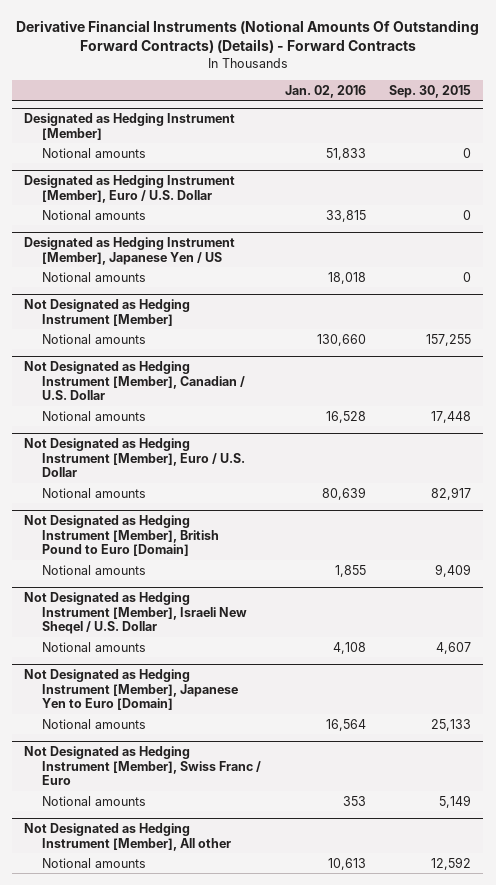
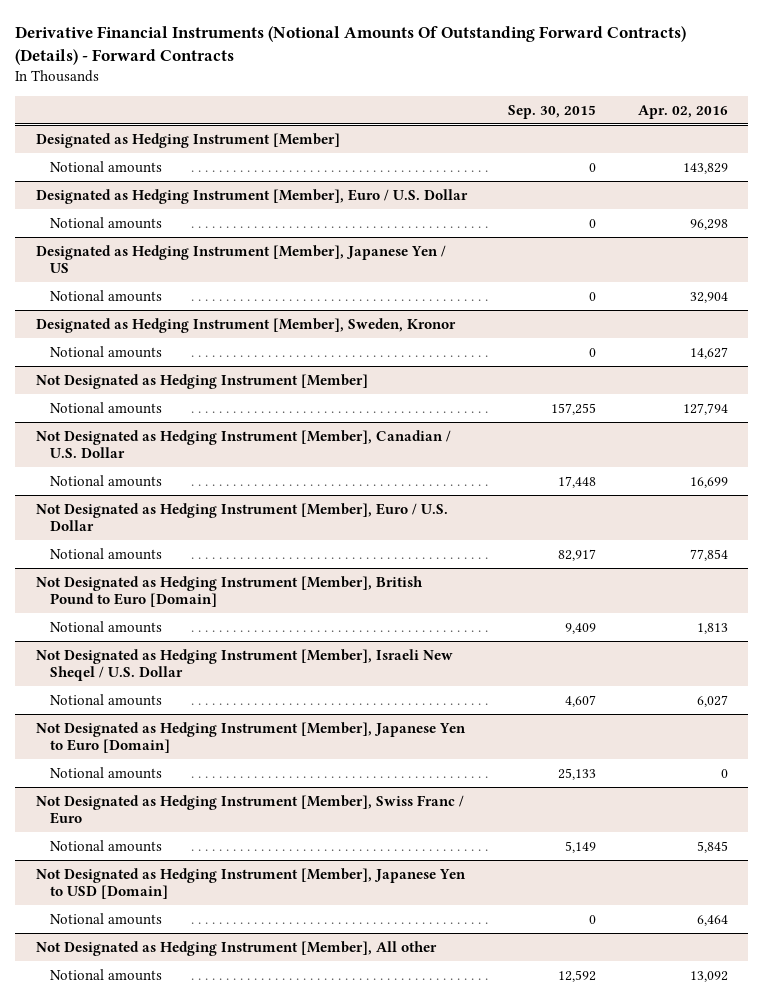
[284,84,366,98] Jan. 02, 2016 -> none
none -> [637,104,728,119] Apr. 02, 2016
none -> [36,317,457,333] Designated as Hedging Instrument [Member], Sweden, Kronor
none -> [50,345,163,358] Notional amounts
none -> [36,867,467,899] Not Designated as Hedging Instrument [Member], Japanese Yen to USD [Domain]
none -> [50,912,163,925] Notional amounts

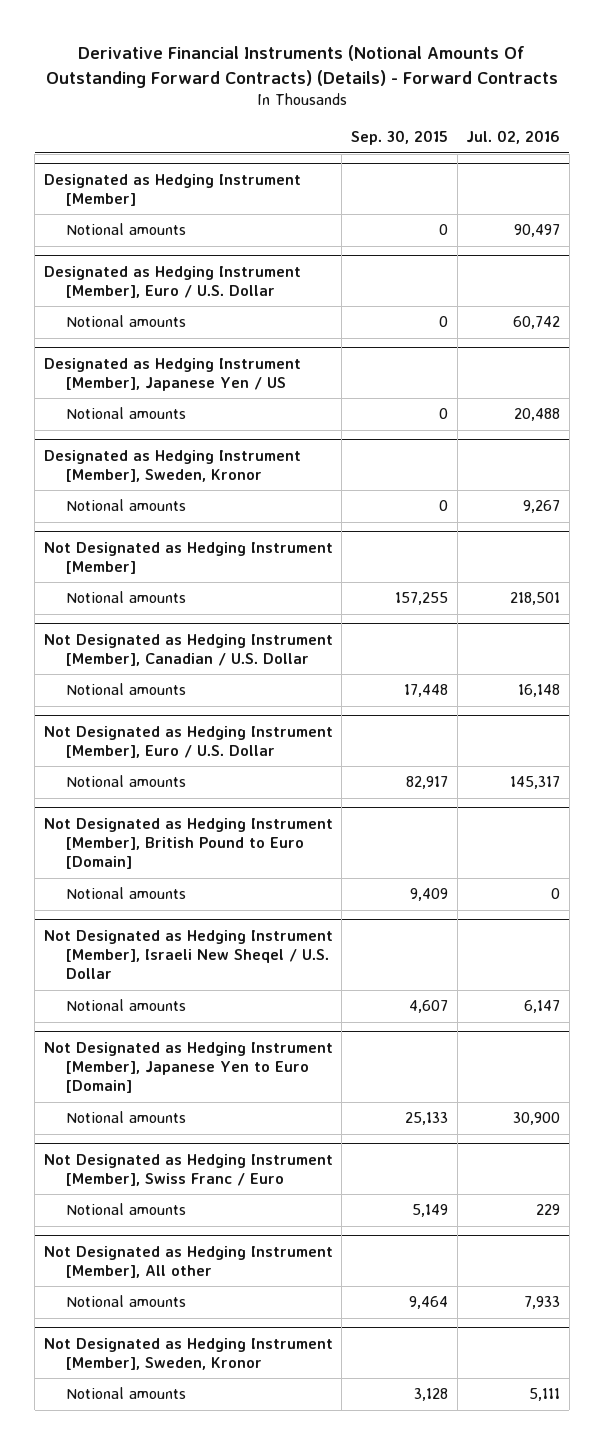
[637,104,728,119] Apr. 02, 2016 -> none
none -> [466,130,561,145] Jul. 02, 2016
[36,867,467,899] Not Designated as Hedging Instrument [Member], Japanese Yen to USD [Domain] -> none
[50,912,163,925] Notional amounts -> none
[558,969,597,982] 12,592 -> [409,1296,449,1310] 9,464
none -> [43,1337,333,1370] Not Designated as Hedging Instrument [Member], Sweden, Kronor
none -> [66,1387,187,1400] Notional amounts

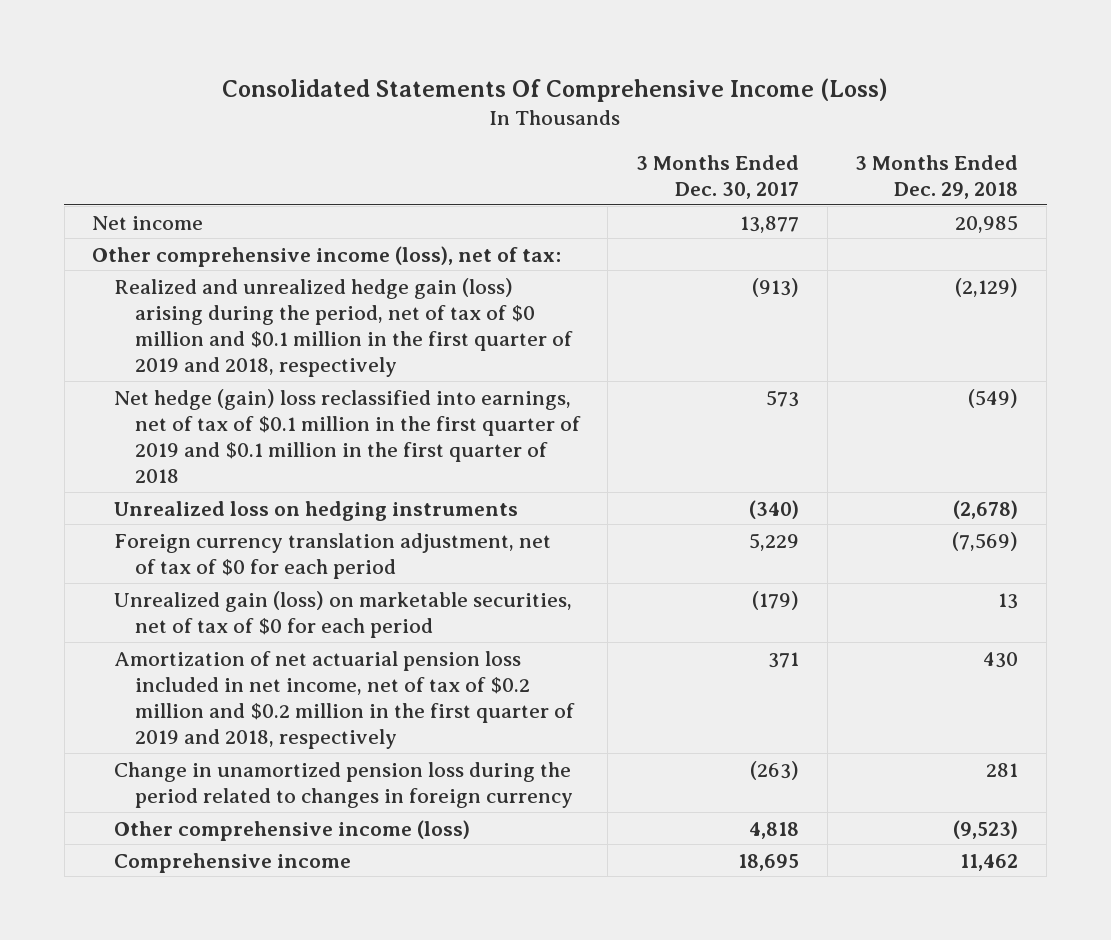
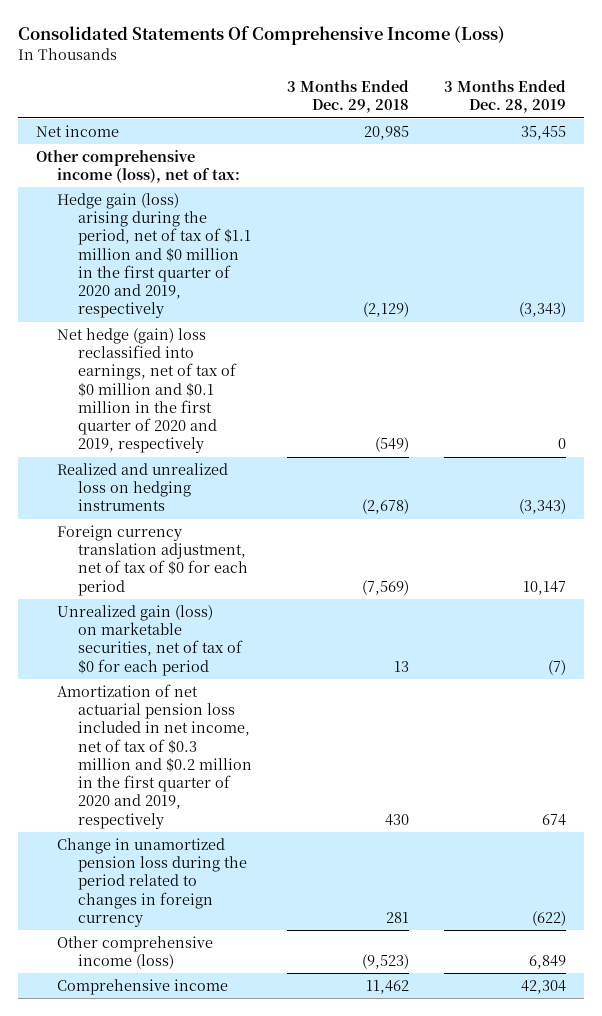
[636,154,800,199] 3 Months Ended Dec. 30, 2017 -> none
none -> [444,80,567,114] 3 Months Ended Dec. 28, 2019
[113,277,573,377] Realized and unrealized hedge gain (loss) arising during the period, net of tax of $0 million and $0.1 million in the first quarter of 2019 and 2018, respectively -> [56,192,251,319] Hedge gain (loss) arising during the period, net of tax of $1.1 million and $0 million in the first quarter of 2020 and 2019, respectively
[113,388,581,483] Net hedge (gain) loss reclassified into earnings, net of tax of $0.1 million in the first quarter of 2019 and $0.1 million in the first quarter of 2018 -> [56,327,237,454] Net hedge (gain) loss reclassified into earnings, net of tax of $0 million and $0.1 million in the first quarter of 2020 and 2019, respectively
[113,500,518,521] Unrealized loss on hedging instruments -> [56,462,228,512] Realized and unrealized loss on hedging instruments
[113,650,575,749] Amortization of net actuarial pension loss included in net income, net of tax of $0.2 million and $0.2 million in the first quarter of 2019 and 2018, respectively -> [56,683,252,829] Amortization of net actuarial pension loss included in net income, net of tax of $0.3 million and $0.2 million in the first quarter of 2020 and 2019, respectively

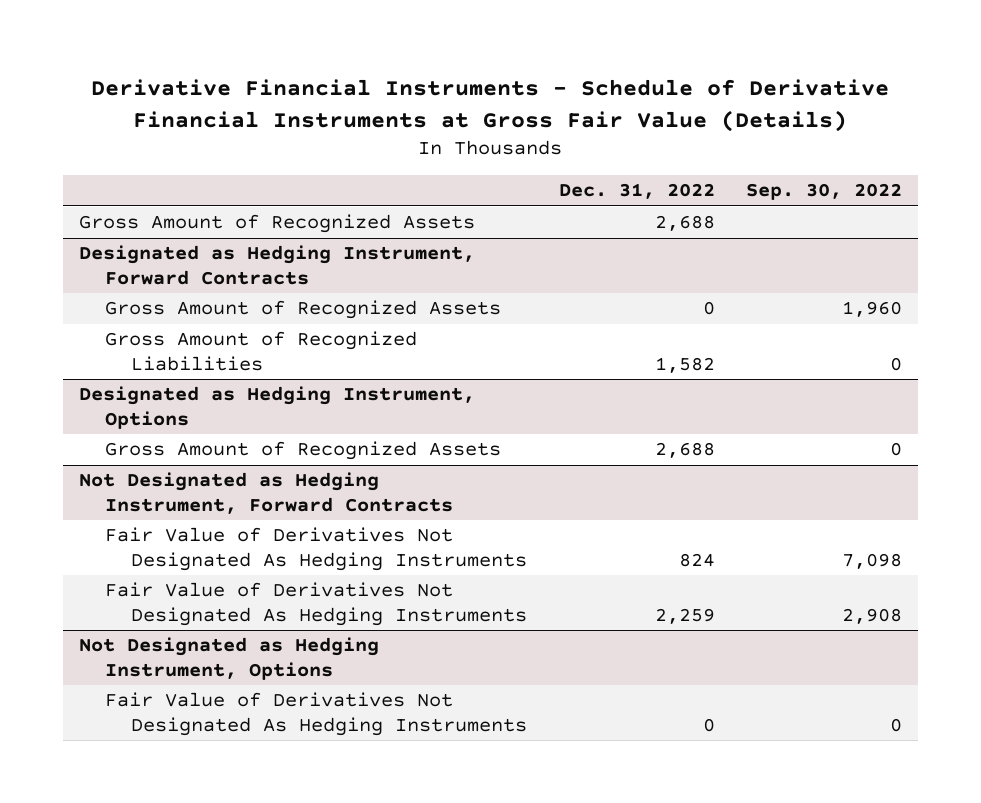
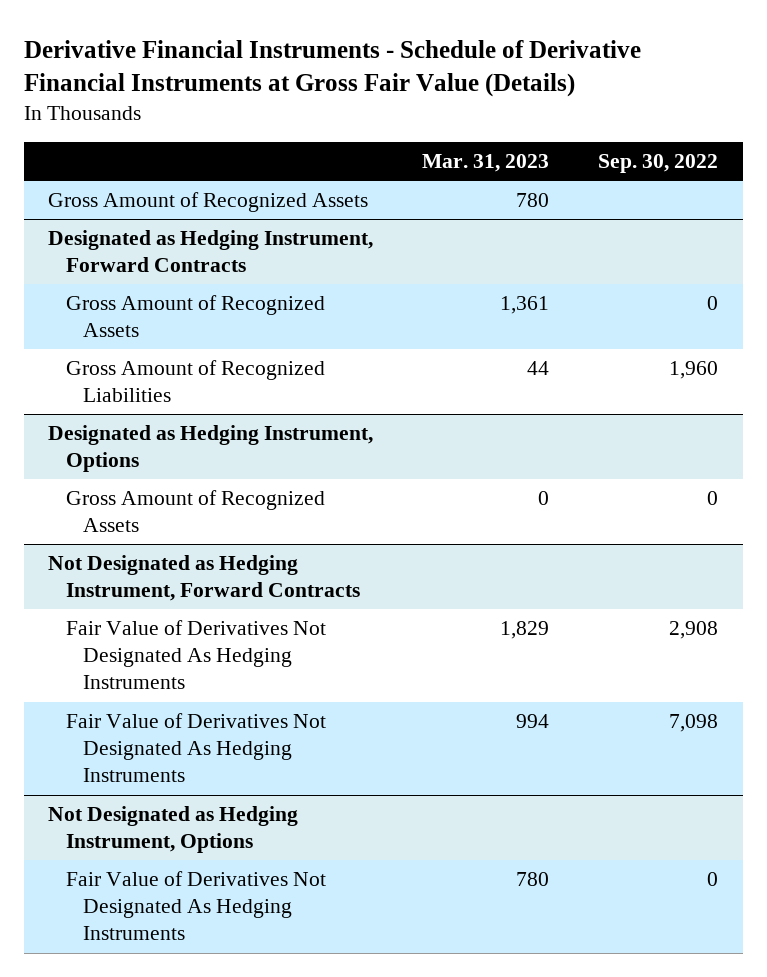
[558,183,715,200] Dec. 31, 2022 -> none
none -> [422,154,550,173] Mar. 31, 2023
[842,301,903,318] 1,960 -> [707,296,719,311] 0
[890,356,903,371] 0 -> [669,361,719,380] 1,960
[105,527,528,571] Fair Value of Derivatives Not Designated As Hedging Instruments -> [65,713,326,783] Fair Value of Derivatives Not Designated As Hedging Instruments

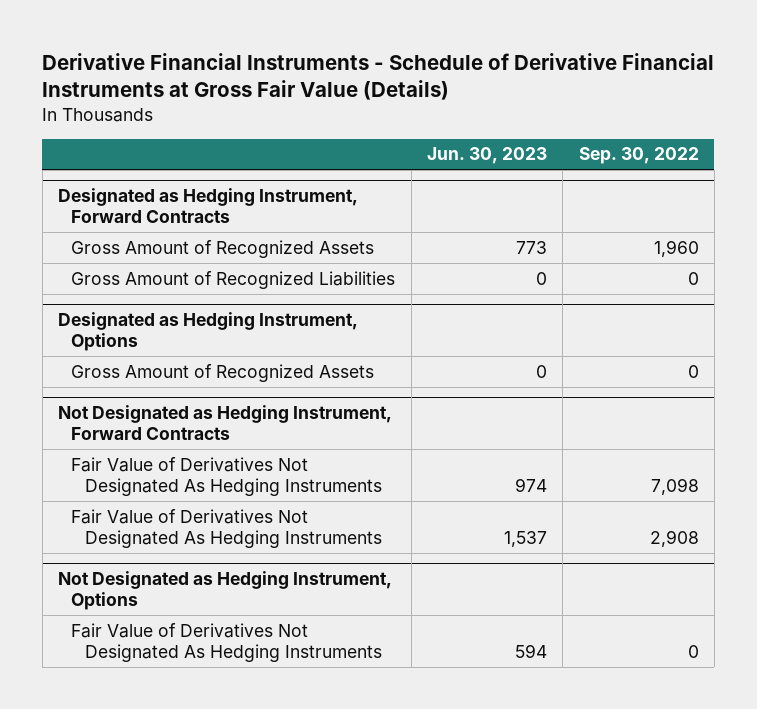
[422,154,550,173] Mar. 31, 2023 -> none
none -> [426,147,547,165] Jun. 30, 2023
[48,192,369,213] Gross Amount of Recognized Assets -> none
[707,296,719,311] 0 -> [653,239,699,257] 1,960
[669,361,719,380] 1,960 -> [687,271,699,285] 0
[65,620,326,690] Fair Value of Derivatives Not Designated As Hedging Instruments -> [71,508,382,548] Fair Value of Derivatives Not Designated As Hedging Instruments

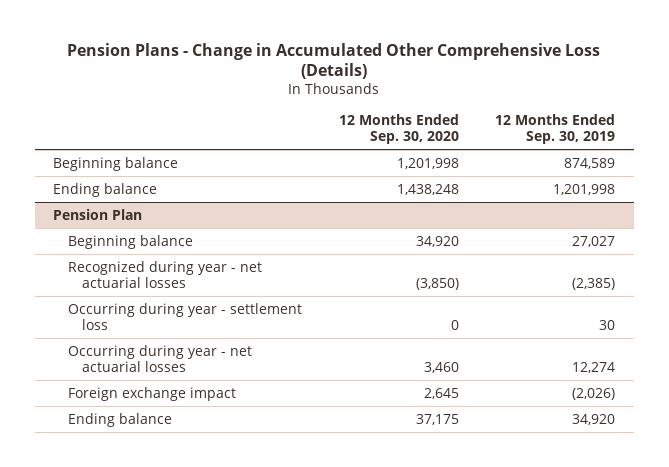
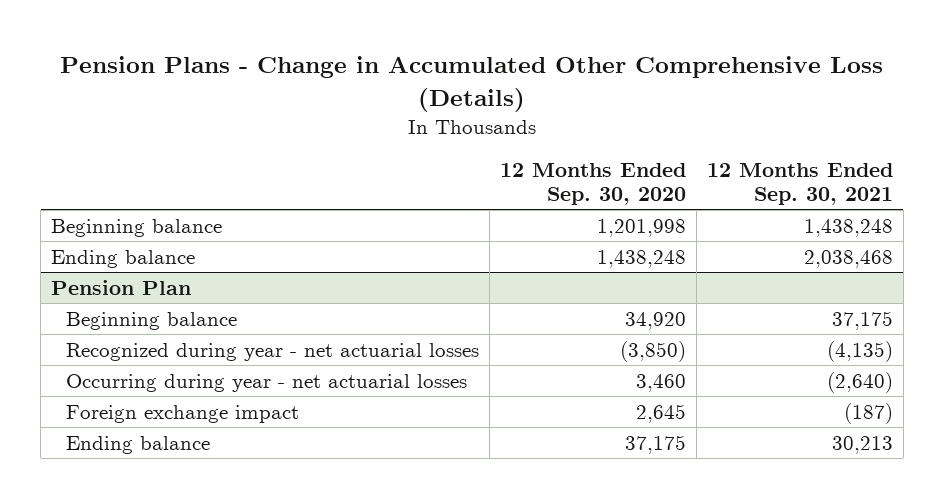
[495,114,616,144] 12 Months Ended Sep. 30, 2019 -> none
none -> [706,163,893,206] 12 Months Ended Sep. 30, 2021
[67,302,302,330] Occurring during year - settlement loss -> none

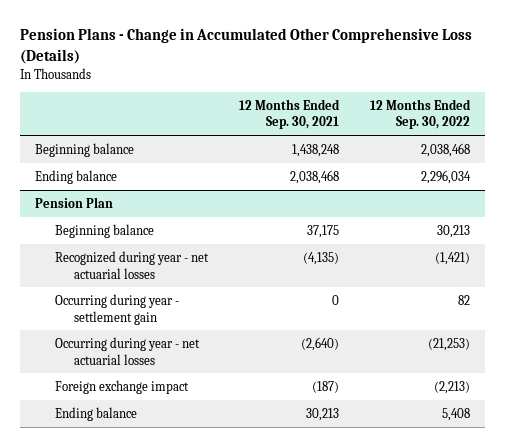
[499,163,686,206] 12 Months Ended Sep. 30, 2020 -> none
none -> [369,98,471,130] 12 Months Ended Sep. 30, 2022
none -> [54,293,179,325] Occurring during year - settlement gain

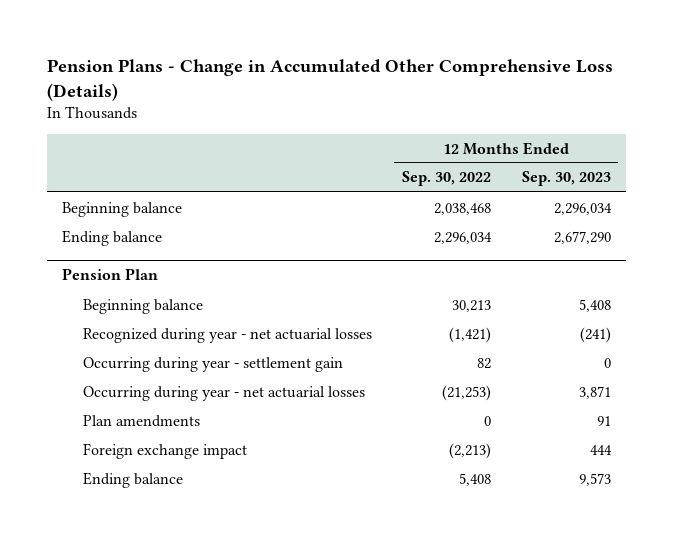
[238,98,340,130] 12 Months Ended Sep. 30, 2021 -> none
none -> [521,171,611,187] Sep. 30, 2023
none -> [82,414,200,427] Plan amendments

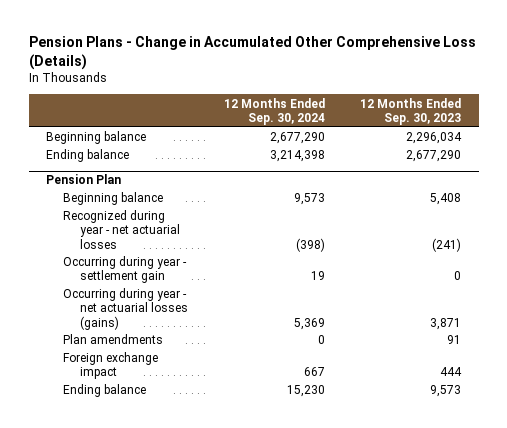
[402,171,492,187] Sep. 30, 2022 -> none
none -> [223,97,325,125] 12 Months Ended Sep. 30, 2024
[82,385,365,401] Occurring during year - net actuarial losses -> [63,288,189,330] Occurring during year - net actuarial losses (gains)

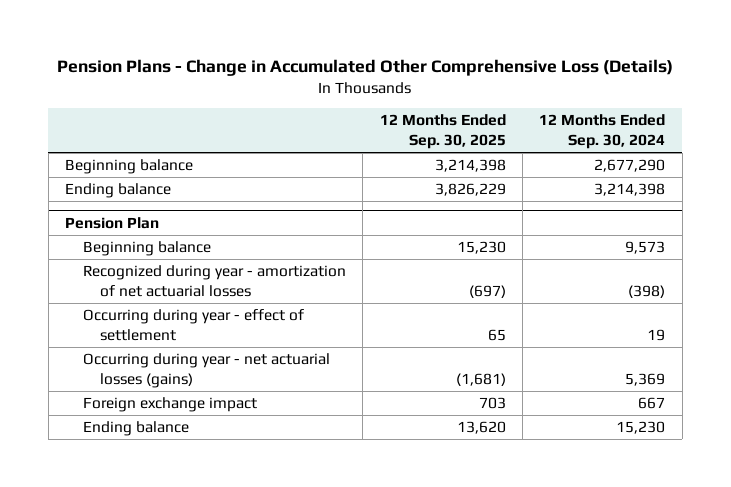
[360,97,462,125] 12 Months Ended Sep. 30, 2023 -> none
none -> [379,114,506,150] 12 Months Ended Sep. 30, 2025
[63,210,181,249] Recognized during year - net actuarial losses -> [82,265,346,297] Recognized during year - amortization of net actuarial losses
[63,256,188,284] Occurring during year - settlement gain -> [82,309,304,341] Occurring during year - effect of settlement
[63,334,164,345] Plan amendments -> none

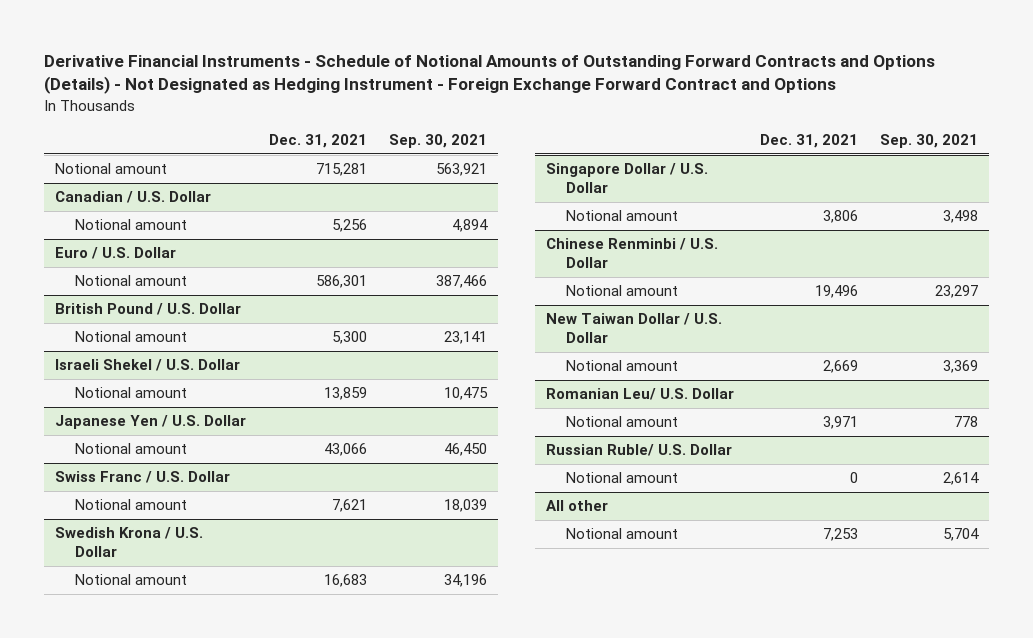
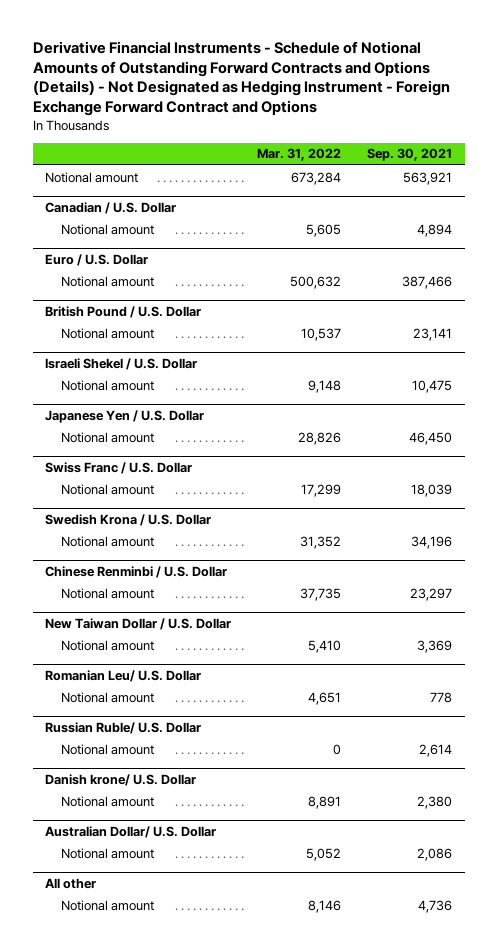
[268,133,367,148] Dec. 31, 2021 -> none
none -> [257,148,342,162] Mar. 31, 2022
[546,163,709,194] Singapore Dollar / U.S. Dollar -> none
[566,210,679,222] Notional amount -> none
none -> [45,773,197,786] Danish krone/ U.S. Dollar
none -> [60,795,154,807] Notional amount
none -> [45,825,217,838] Australian Dollar/ U.S. Dollar
none -> [60,847,154,859] Notional amount
[942,528,979,542] 5,704 -> [417,899,452,913] 4,736

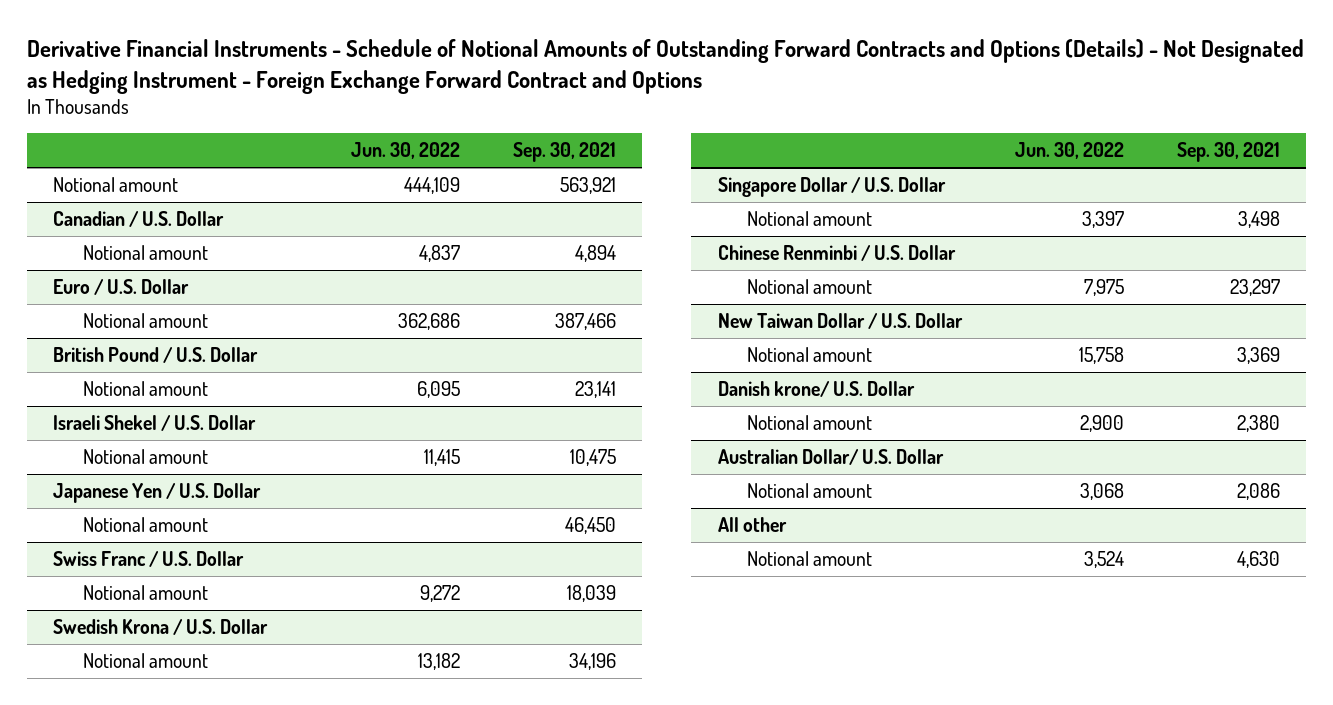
[257,148,342,162] Mar. 31, 2022 -> none
none -> [350,142,460,160] Jun. 30, 2022
none -> [717,177,946,198] Singapore Dollar / U.S. Dollar
none -> [746,211,872,227] Notional amount
[45,669,202,682] Romanian Leu/ U.S. Dollar -> none
[60,691,154,703] Notional amount -> none
[45,721,202,734] Russian Ruble/ U.S. Dollar -> none
[60,743,154,755] Notional amount -> none
[417,899,452,913] 4,736 -> [1236,551,1280,569] 4,630

